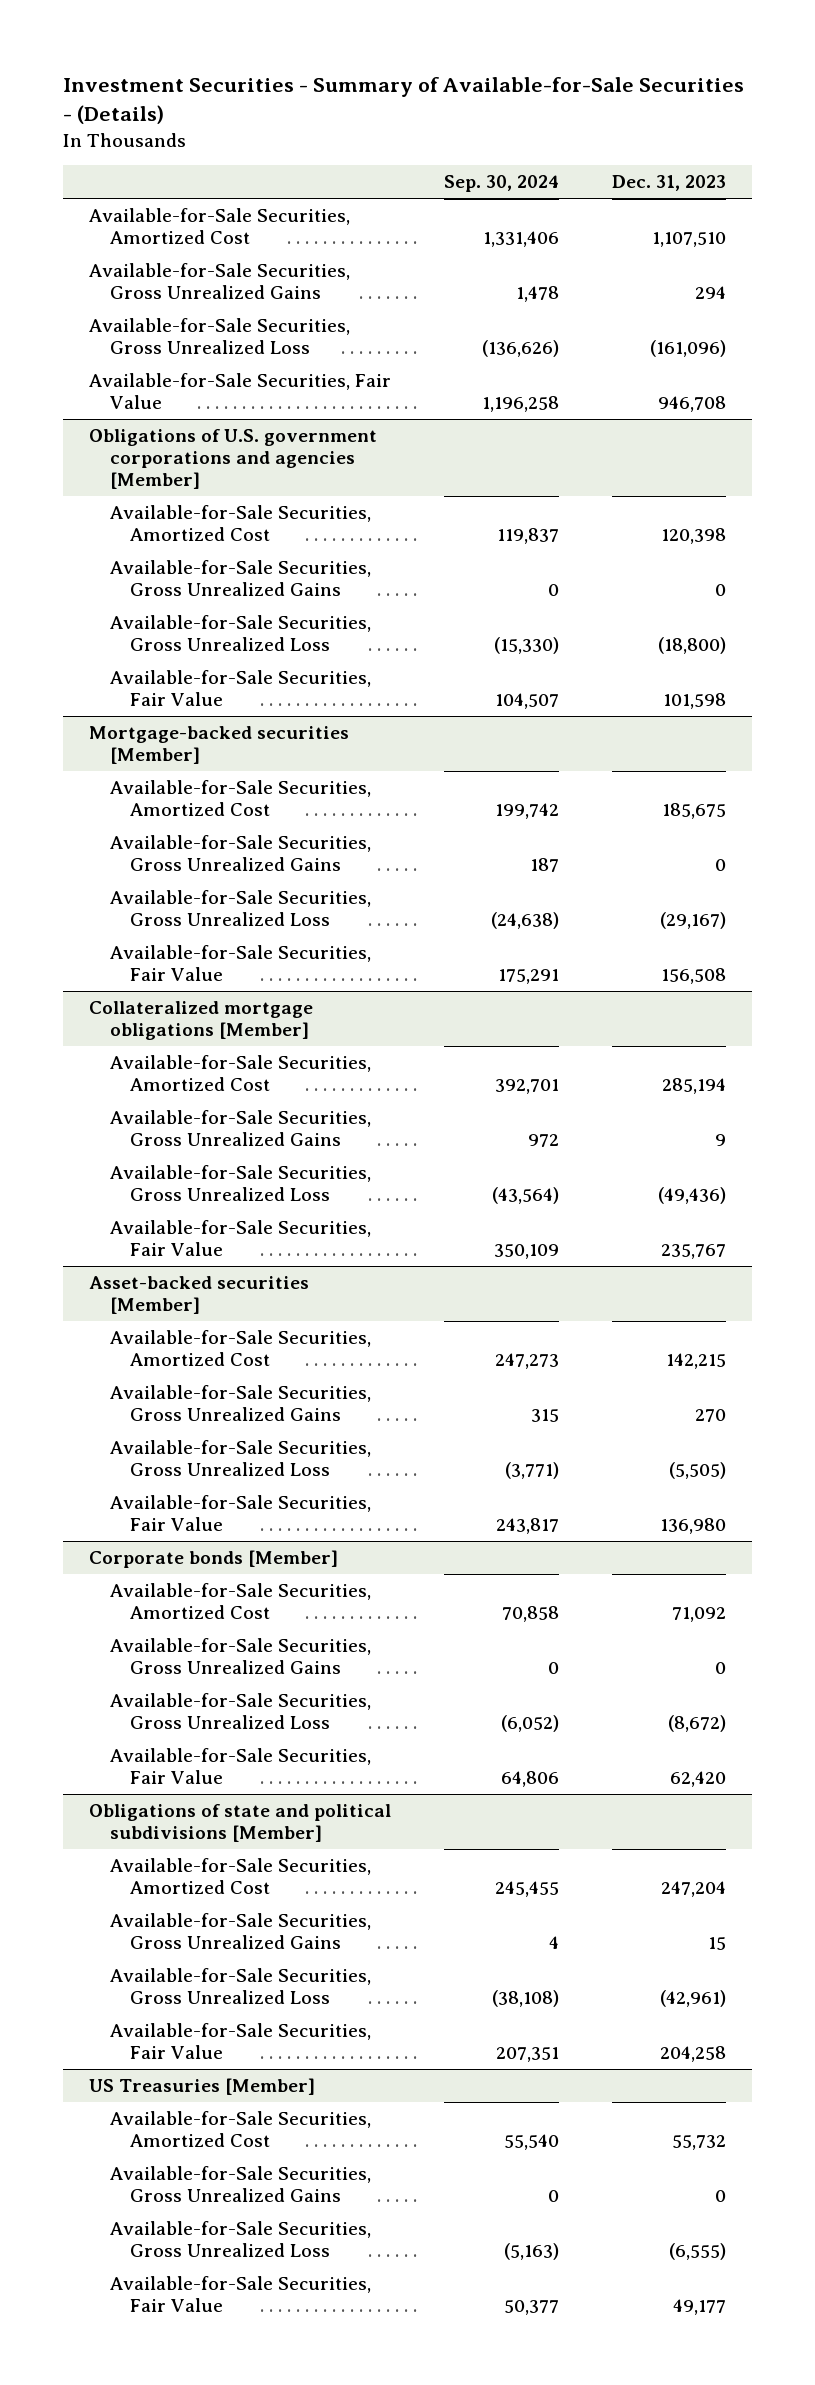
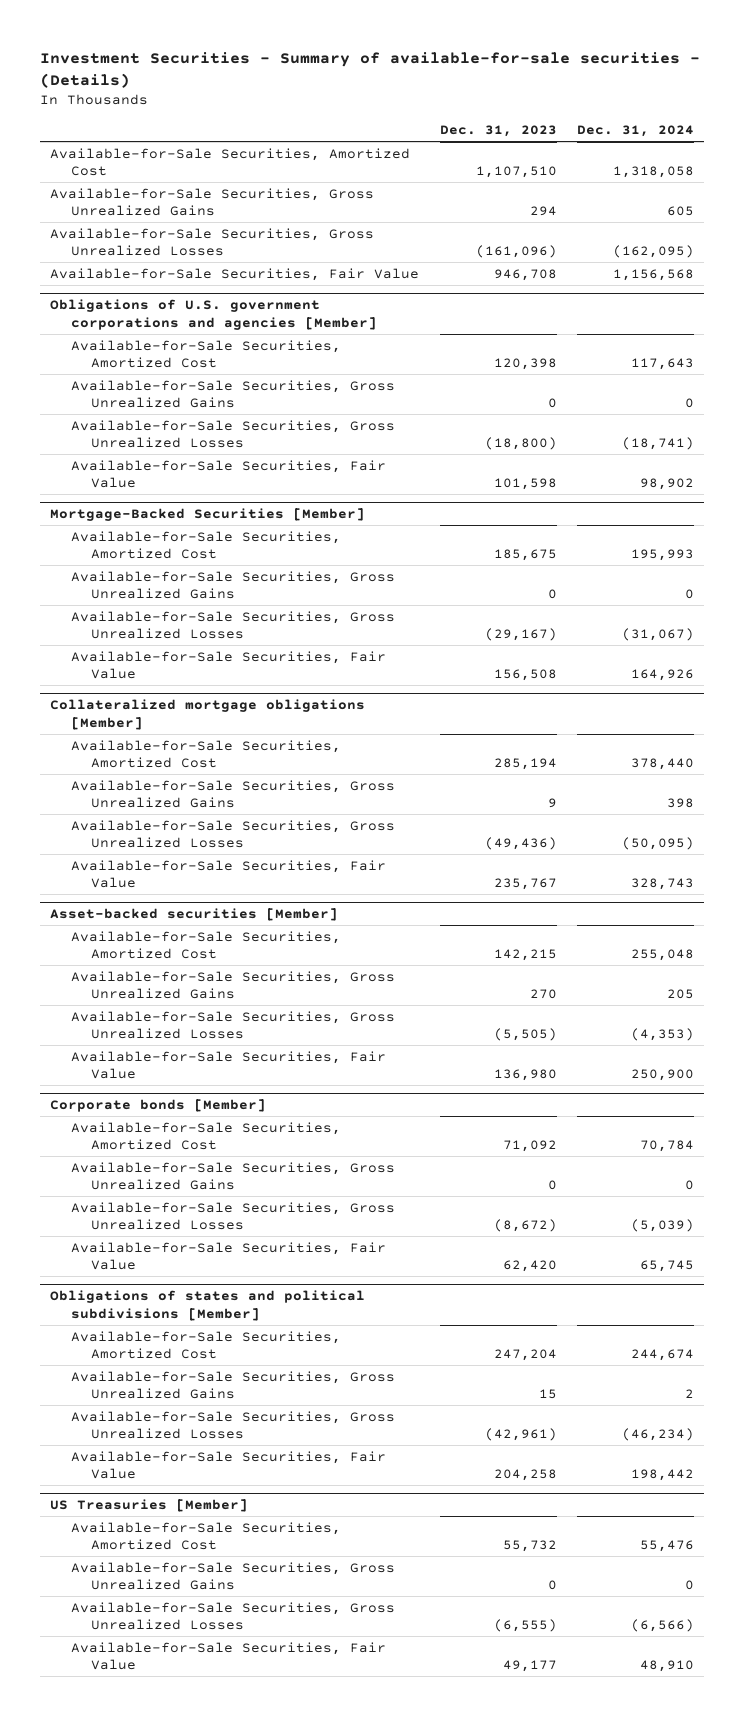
[62,76,744,125] Investment Securities - Summary of Available-for-Sale Securities - (Details) -> [40,51,701,89] Investment Securities - Summary of available-for-sale securities - (Details)
[443,175,559,193] Sep. 30, 2024 -> none
none -> [576,125,694,138] Dec. 31, 2024
[89,318,351,355] Available-for-Sale Securities, Gross Unrealized Loss -> [50,227,375,257] Available-for-Sale Securities, Gross Unrealized Losses
[109,615,371,652] Available-for-Sale Securities, Gross Unrealized Loss -> [70,419,395,449] Available-for-Sale Securities, Gross Unrealized Losses
[89,726,350,765] Mortgage-backed securities [Member] -> [50,508,366,522] Mortgage-Backed Securities [Member]
[109,890,371,927] Available-for-Sale Securities, Gross Unrealized Loss -> [70,610,395,640] Available-for-Sale Securities, Gross Unrealized Losses
[109,1165,371,1202] Available-for-Sale Securities, Gross Unrealized Loss -> [70,819,395,849] Available-for-Sale Securities, Gross Unrealized Losses
[109,1440,371,1477] Available-for-Sale Securities, Gross Unrealized Loss -> [70,1010,395,1040] Available-for-Sale Securities, Gross Unrealized Losses
[109,1693,371,1730] Available-for-Sale Securities, Gross Unrealized Loss -> [70,1201,395,1231] Available-for-Sale Securities, Gross Unrealized Losses
[89,1804,392,1843] Obligations of state and political subdivisions [Member] -> [50,1290,366,1322] Obligations of states and political subdivisions [Member]
[109,1968,371,2005] Available-for-Sale Securities, Gross Unrealized Loss -> [70,1410,395,1440] Available-for-Sale Securities, Gross Unrealized Losses
[109,2221,371,2258] Available-for-Sale Securities, Gross Unrealized Loss -> [70,1601,395,1631] Available-for-Sale Securities, Gross Unrealized Losses

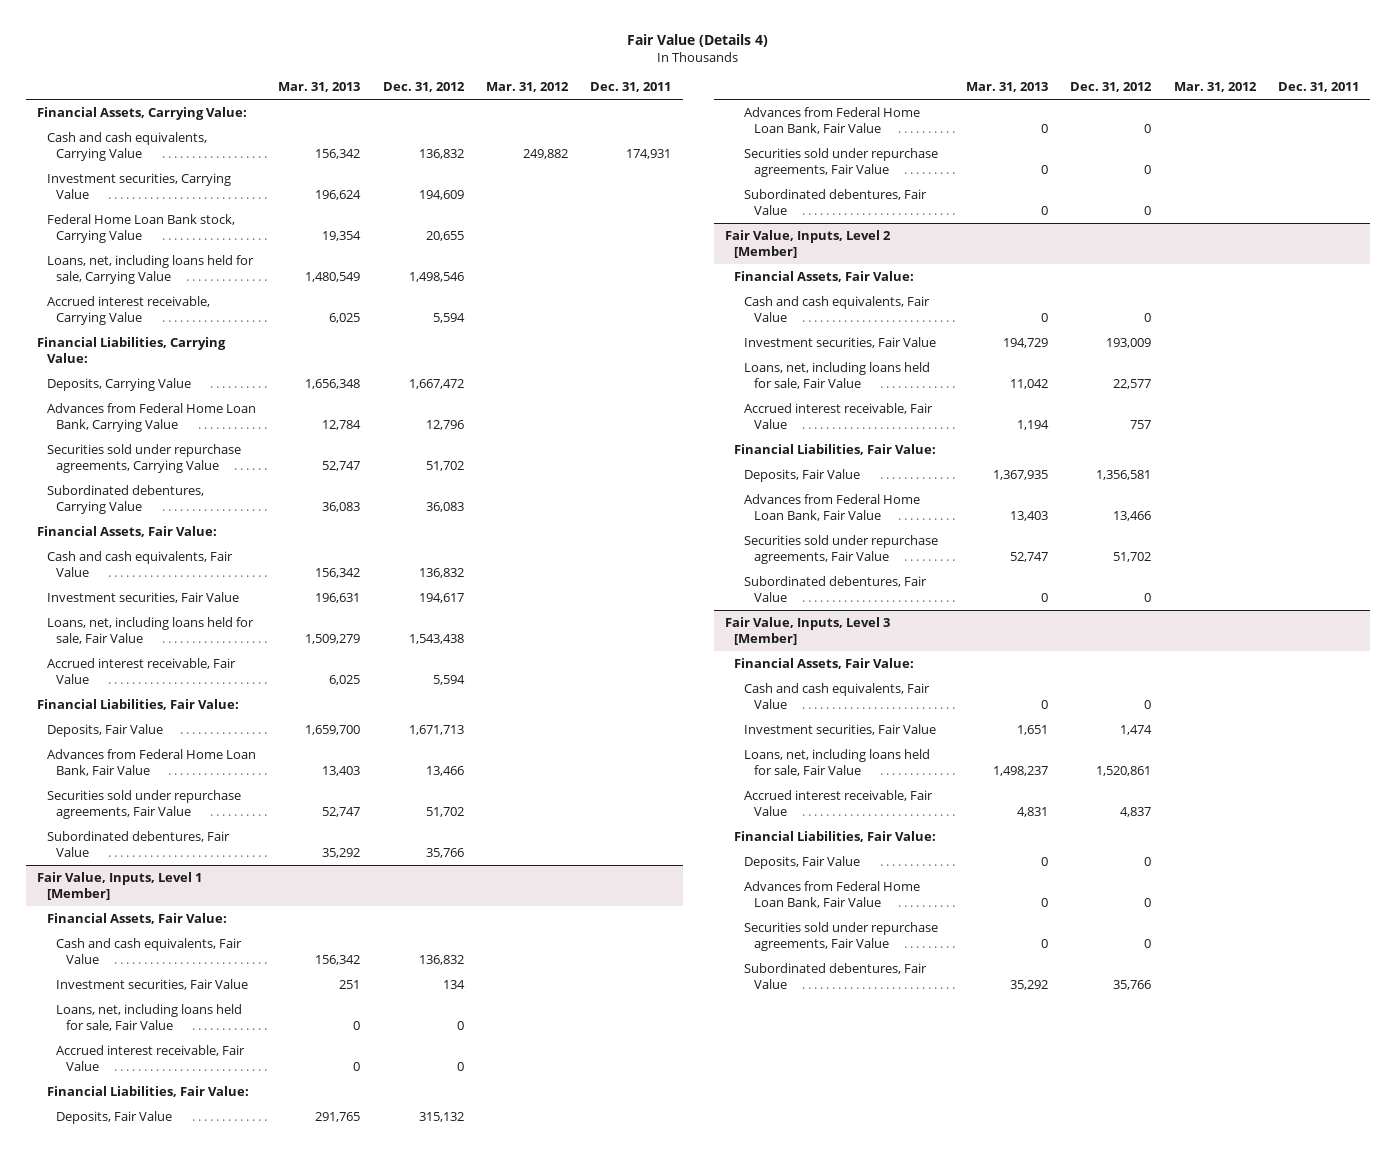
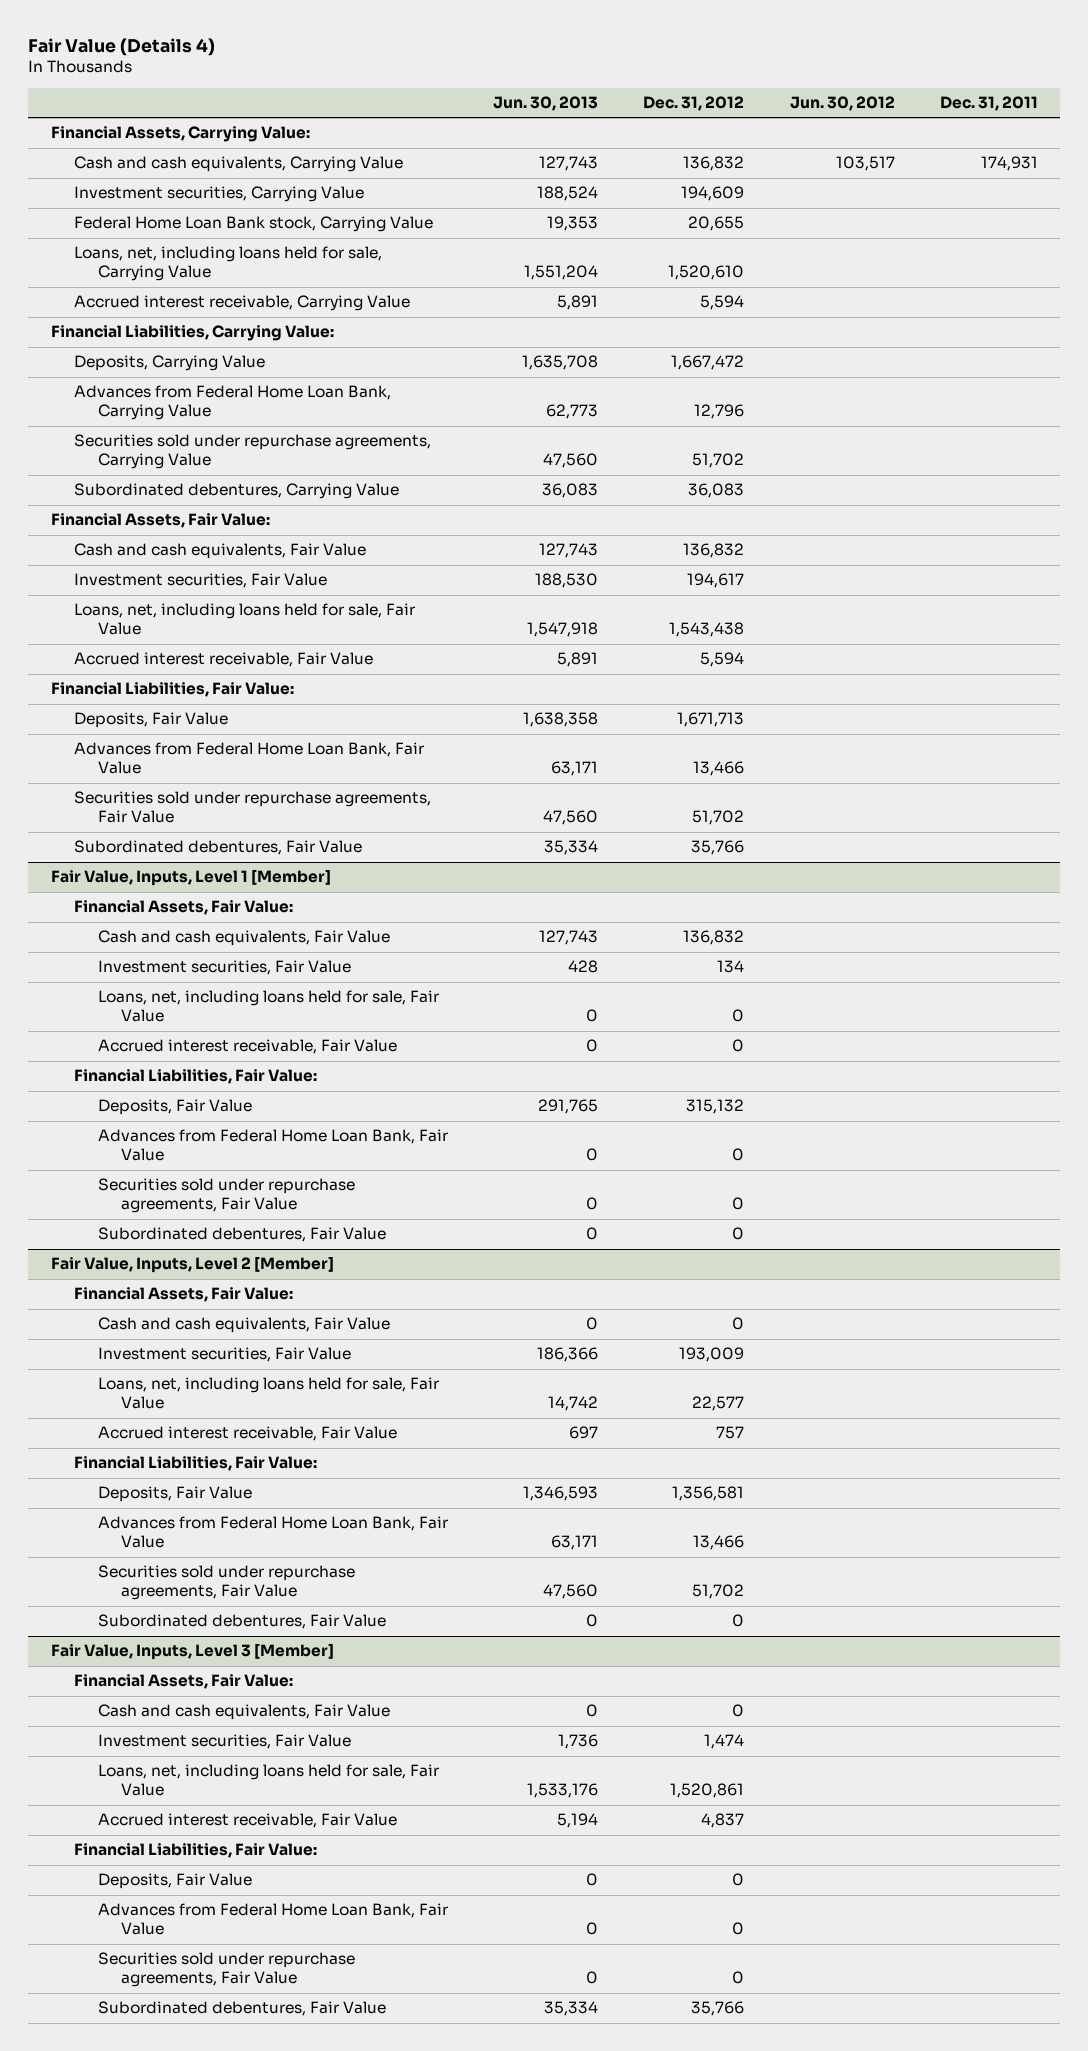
[278,82,361,93] Mar. 31, 2013 -> none
[485,82,569,93] Mar. 31, 2012 -> none
none -> [493,96,599,112] Jun. 30, 2013
none -> [789,96,895,112] Jun. 30, 2012
[408,272,464,283] 1,498,546 -> [668,265,745,281] 1,520,610

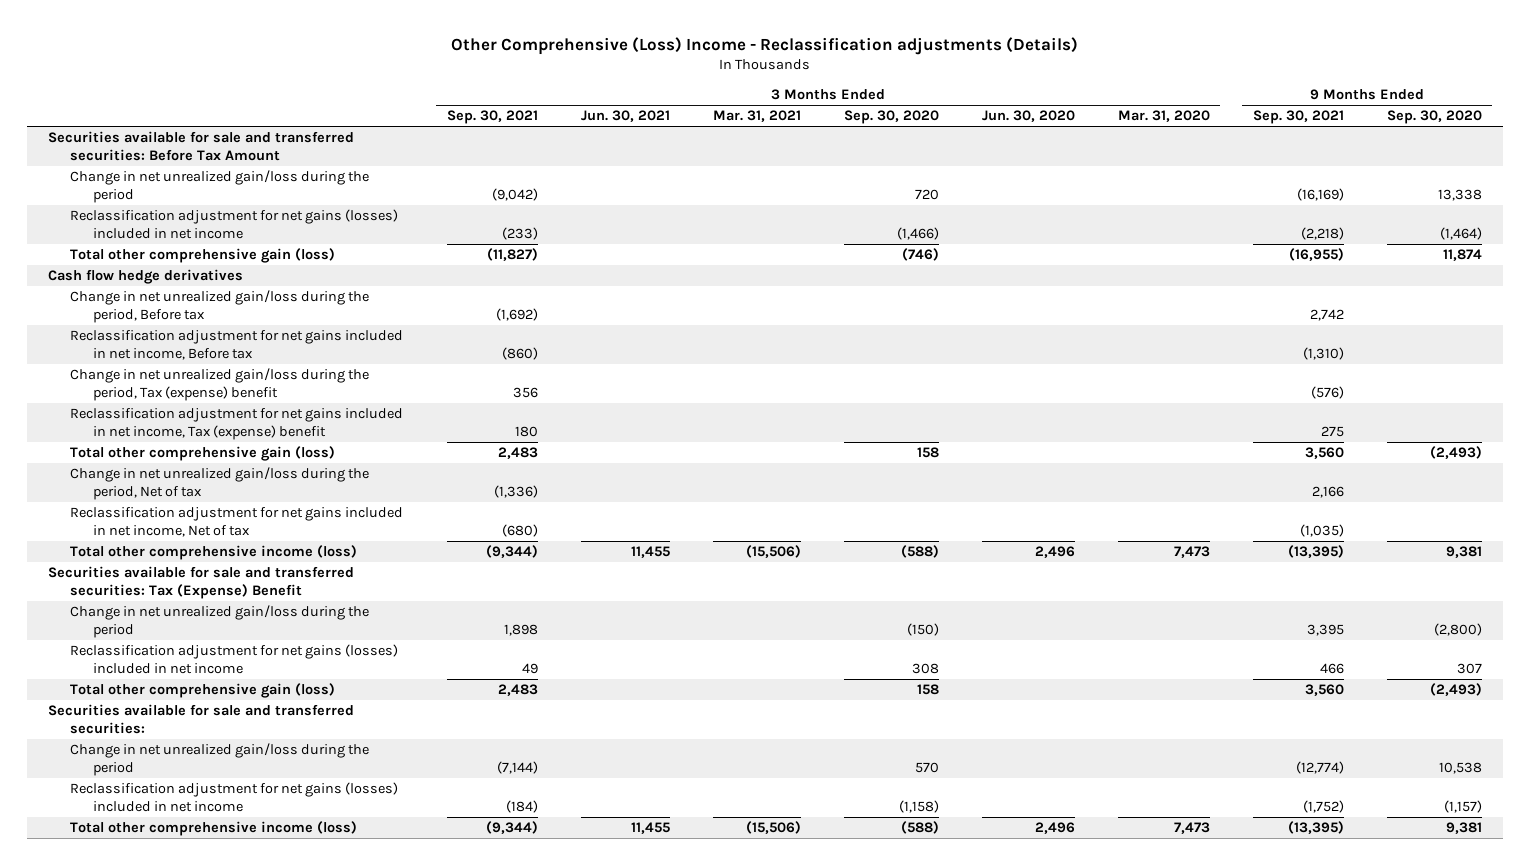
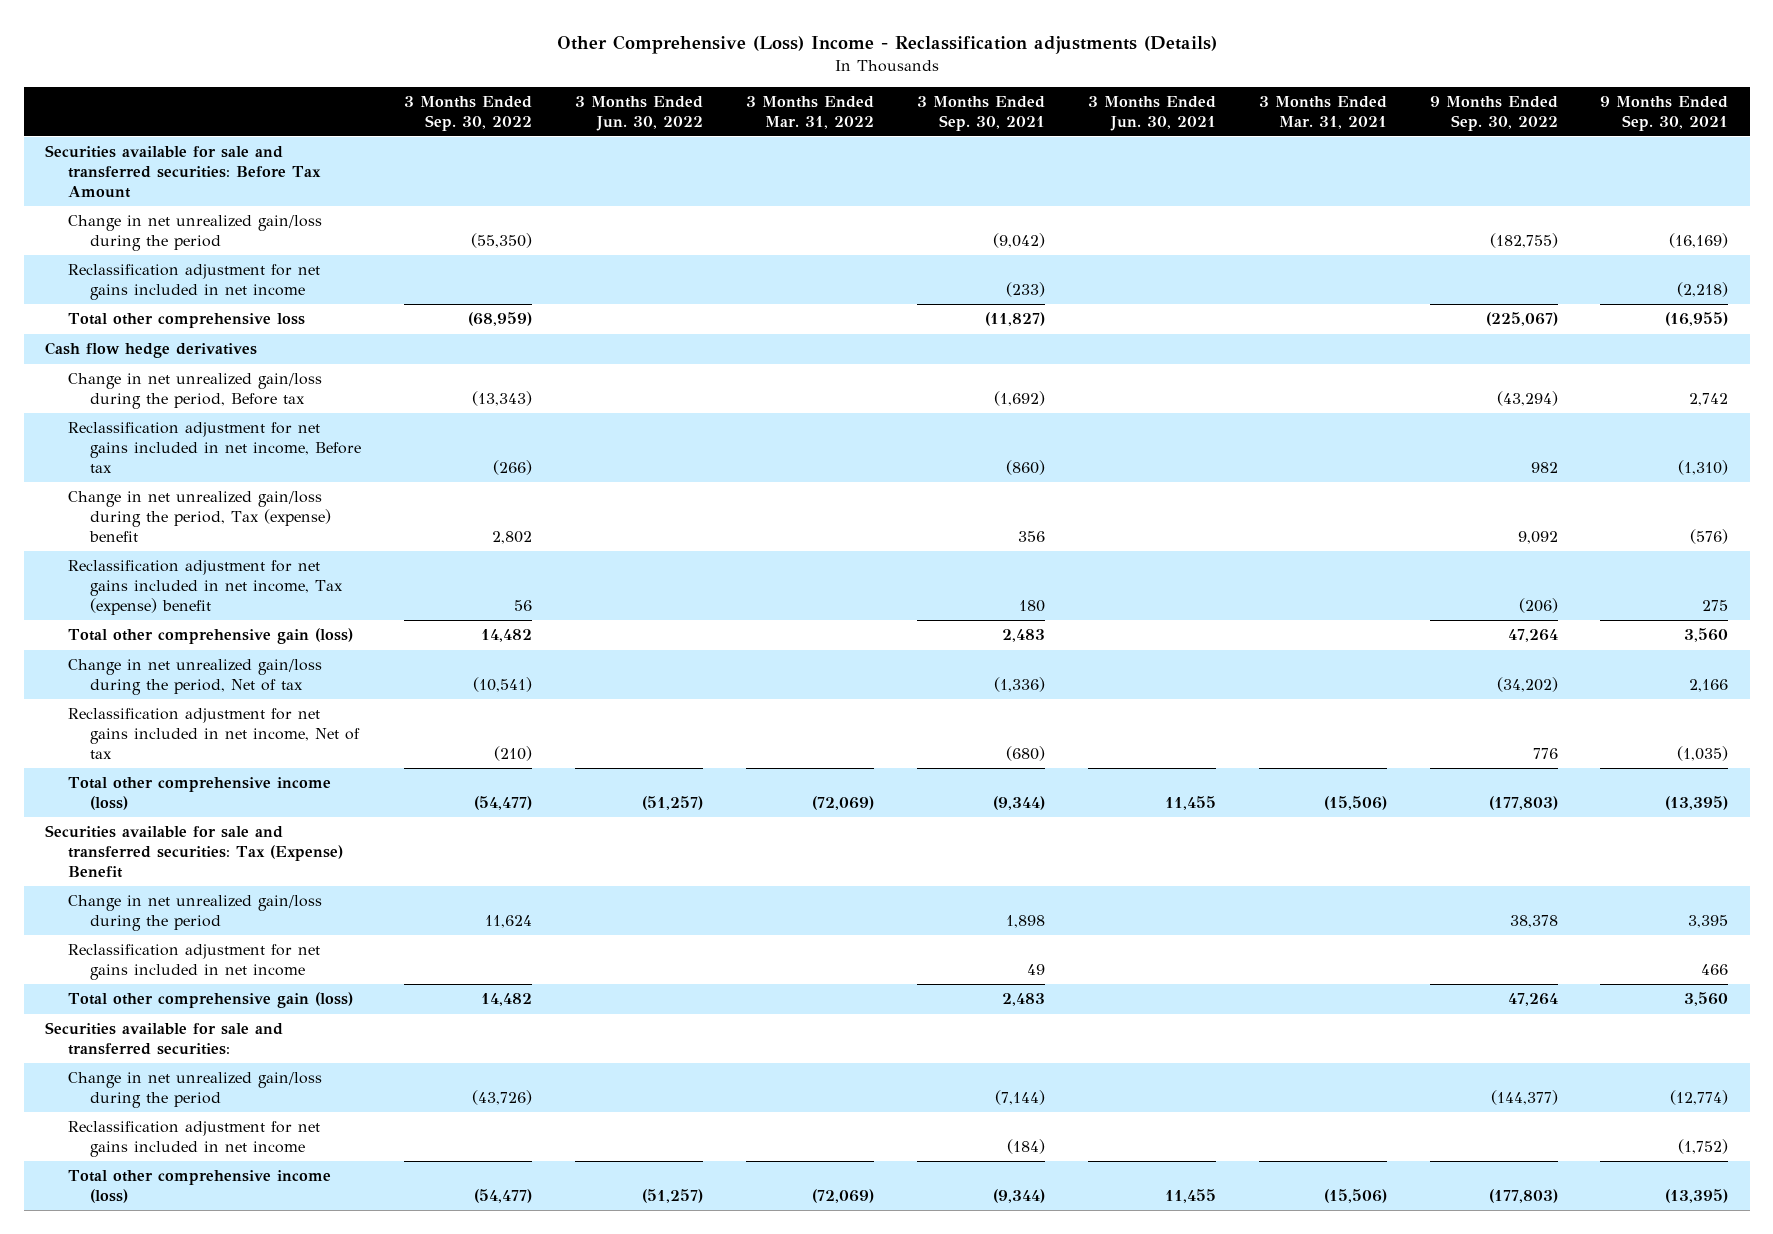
[843,110,939,125] Sep. 30, 2020 -> none
[981,110,1075,123] Jun. 30, 2020 -> none
[1117,110,1210,123] Mar. 31, 2020 -> none
[1386,110,1482,125] Sep. 30, 2020 -> none
none -> [404,96,533,131] 3 Months Ended Sep. 30, 2022
none -> [575,96,704,131] 3 Months Ended Jun. 30, 2022
none -> [746,96,875,129] 3 Months Ended Mar. 31, 2022
none -> [1429,96,1558,131] 9 Months Ended Sep. 30, 2022
[70,209,399,239] Reclassification adjustment for net gains (losses) included in net income -> [67,264,320,300] Reclassification adjustment for net gains included in net income
[70,248,336,264] Total other comprehensive gain (loss) -> [67,313,305,329] Total other comprehensive loss
[70,644,399,674] Reclassification adjustment for net gains (losses) included in net income -> [67,944,320,980] Reclassification adjustment for net gains included in net income
[70,782,399,812] Reclassification adjustment for net gains (losses) included in net income -> [67,1121,320,1157] Reclassification adjustment for net gains included in net income

